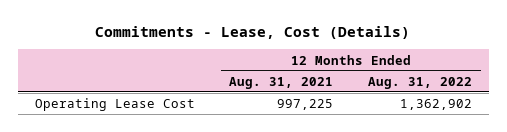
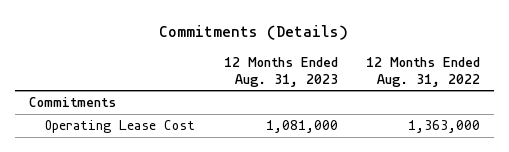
[95,26,411,40] Commitments - Lease, Cost (Details) -> [159,24,349,40] Commitments (Details)
[229,76,334,89] Aug. 31, 2021 -> none
none -> [223,57,338,87] 12 Months Ended Aug. 31, 2023
none -> [29,97,117,108] Commitments
[400,99,473,111] 1,362,902 -> [407,120,480,134] 1,363,000

